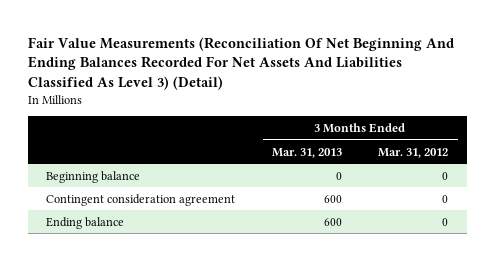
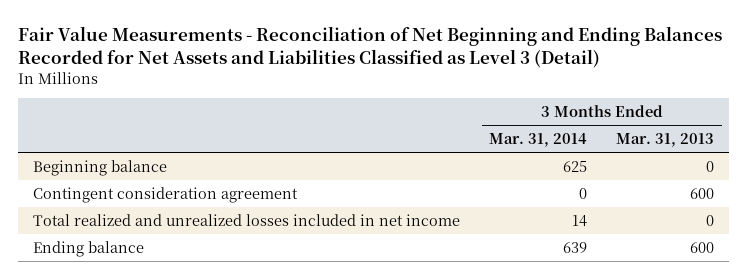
[27,36,454,90] Fair Value Measurements (Reconciliation Of Net Beginning And Ending Balances Recorded For Net Assets And Liabilities Classified As Level 3) (Detail) -> [18,25,723,68] Fair Value Measurements - Reconciliation of Net Beginning and Ending Balances Recorded for Net Assets and Liabilities Classified as Level 3 (Detail)
[378,147,449,158] Mar. 31, 2012 -> none
none -> [488,133,587,148] Mar. 31, 2014
none -> [32,213,460,226] Total realized and unrealized losses included in net income

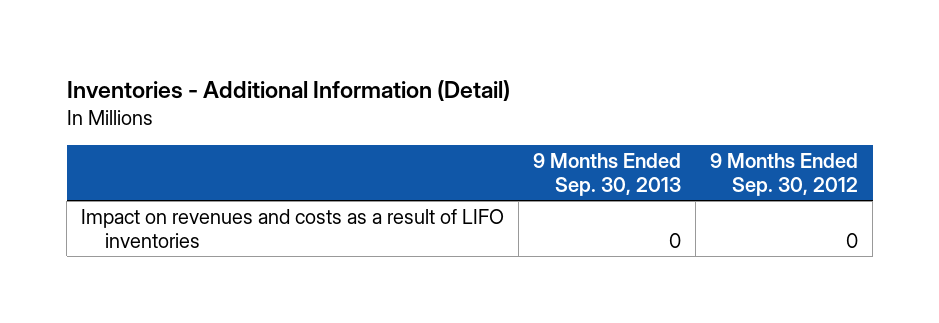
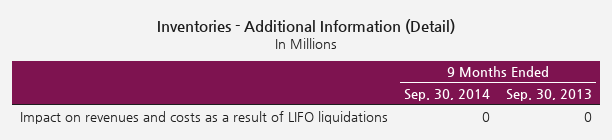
[710,152,859,197] 9 Months Ended Sep. 30, 2012 -> none
none -> [403,89,490,102] Sep. 30, 2014
[81,208,505,249] Impact on revenues and costs as a result of LIFO inventories -> [19,111,388,125] Impact on revenues and costs as a result of LIFO liquidations

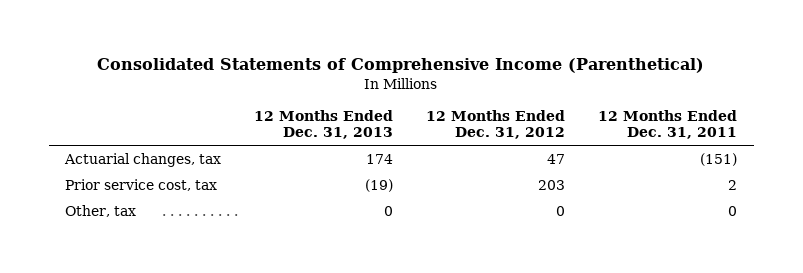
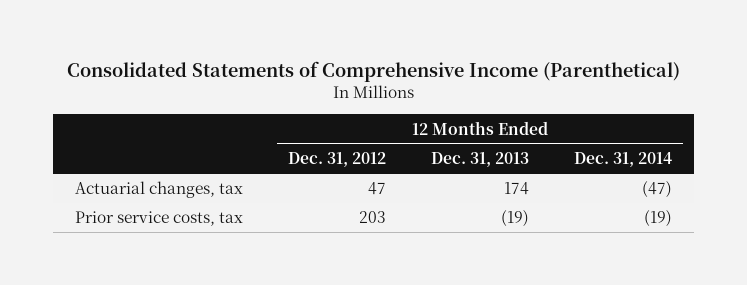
[598,110,738,140] 12 Months Ended Dec. 31, 2011 -> none
none -> [573,152,672,168] Dec. 31, 2014
[65,204,137,217] Other, tax -> none
[65,178,218,191] Prior service cost, tax -> [75,211,244,227] Prior service costs, tax

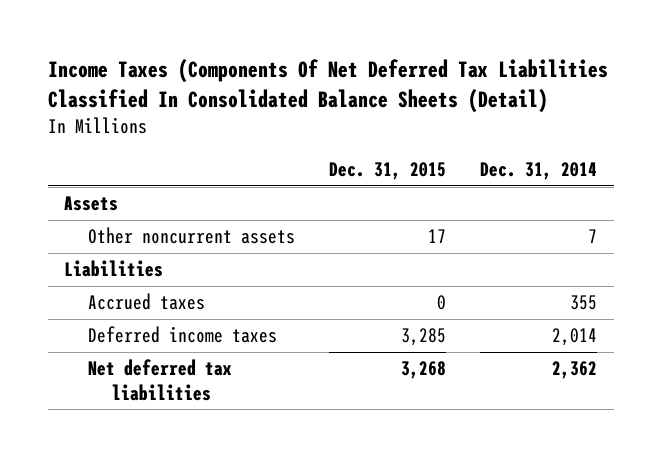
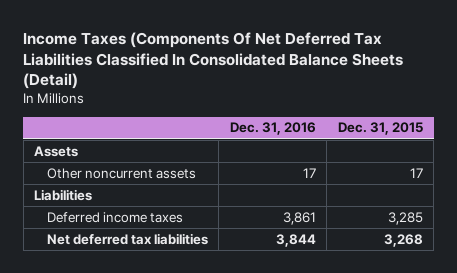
[479,161,597,180] Dec. 31, 2014 -> none
none -> [229,122,316,136] Dec. 31, 2016
[88,293,206,311] Accrued taxes -> none

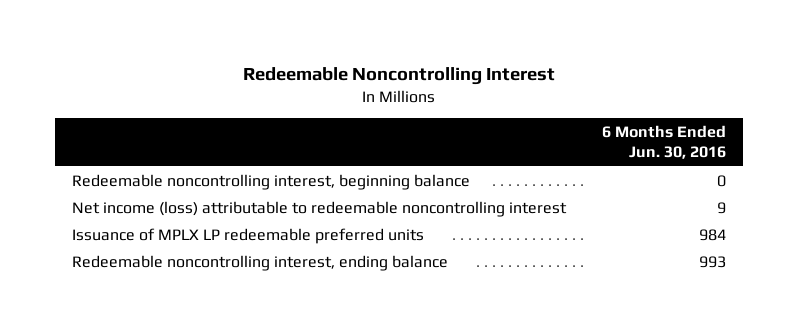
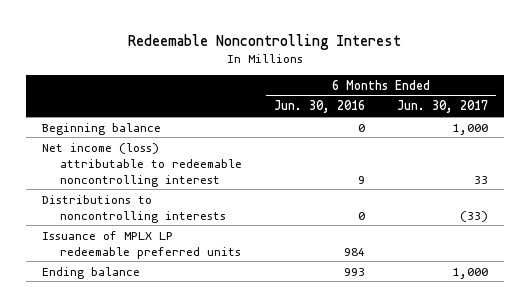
none -> [397,100,489,114] Jun. 30, 2017
[72,173,471,190] Redeemable noncontrolling interest, beginning balance -> [42,122,162,135] Beginning balance
none -> [42,194,227,223] Distributions to noncontrolling interests
[72,254,449,271] Redeemable noncontrolling interest, ending balance -> [42,266,141,279] Ending balance

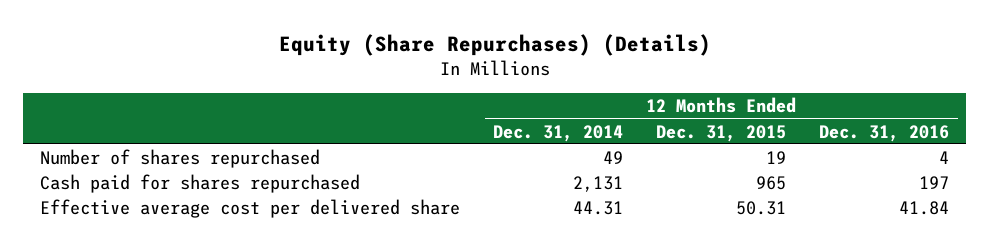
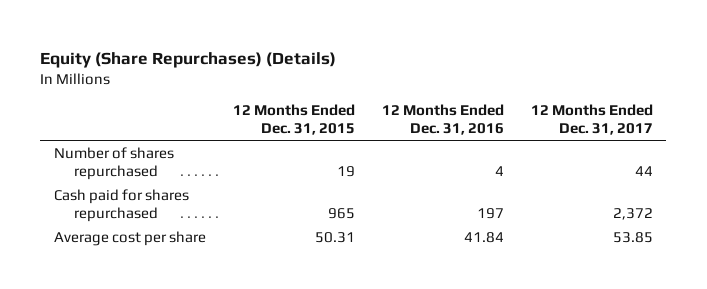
[493,124,624,142] Dec. 31, 2014 -> none
none -> [530,104,653,136] 12 Months Ended Dec. 31, 2017
[39,198,460,218] Effective average cost per delivered share -> [53,230,206,246] Average cost per share

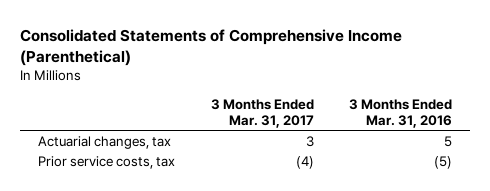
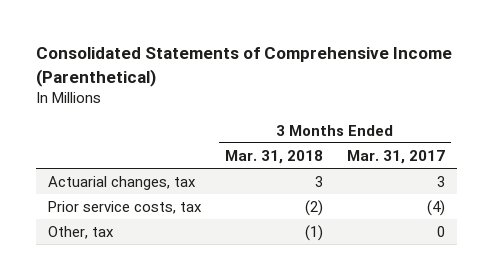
[349,98,453,128] 3 Months Ended Mar. 31, 2016 -> none
none -> [225,149,324,164] Mar. 31, 2018
none -> [48,225,115,239] Other, tax

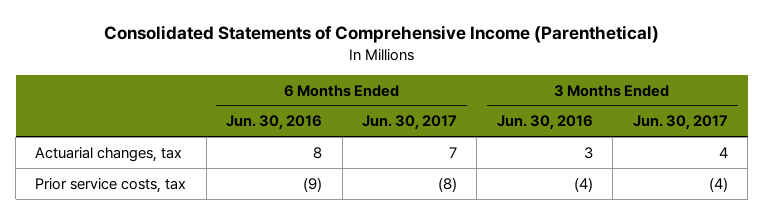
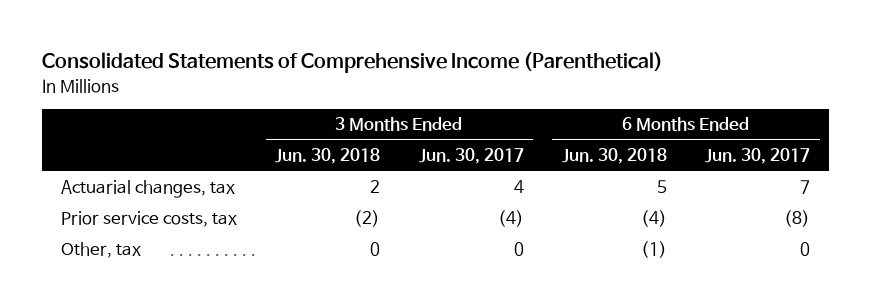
[226,115,323,131] Jun. 30, 2016 -> none
[496,115,593,131] Jun. 30, 2016 -> none
none -> [275,148,381,165] Jun. 30, 2018
none -> [561,148,667,165] Jun. 30, 2018
none -> [60,241,141,258] Other, tax

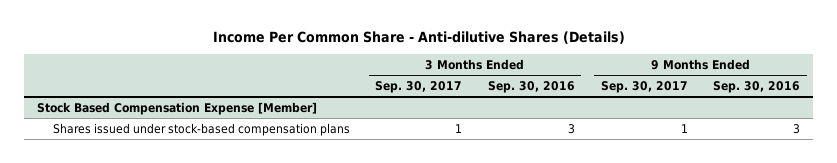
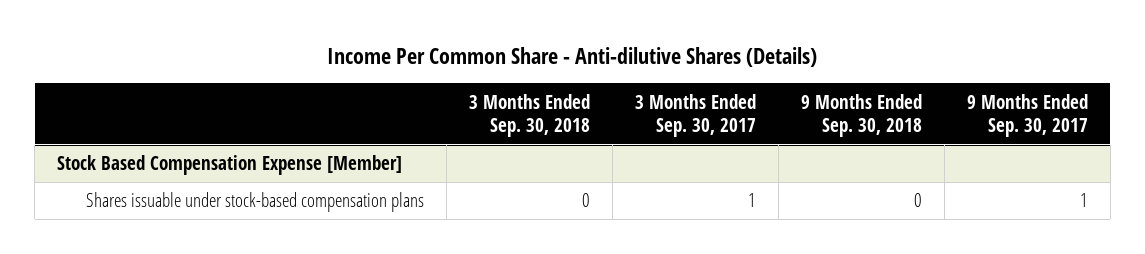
[487,81,575,94] Sep. 30, 2016 -> none
[713,81,801,94] Sep. 30, 2016 -> none
none -> [468,93,590,137] 3 Months Ended Sep. 30, 2018
none -> [800,93,922,137] 9 Months Ended Sep. 30, 2018
[52,122,350,136] Shares issued under stock-based compensation plans -> [86,192,425,213] Shares issuable under stock-based compensation plans

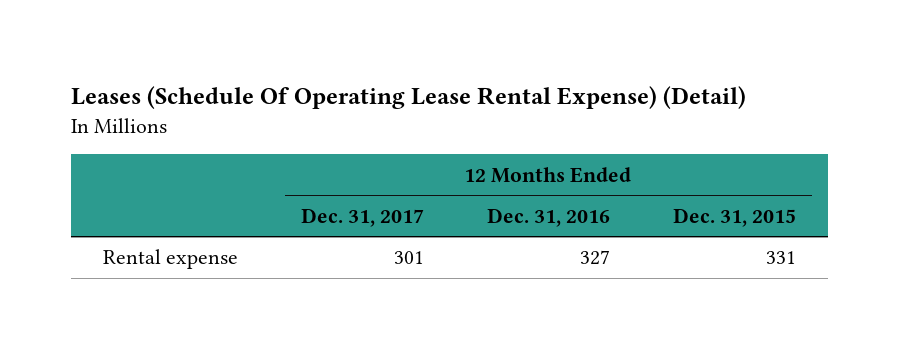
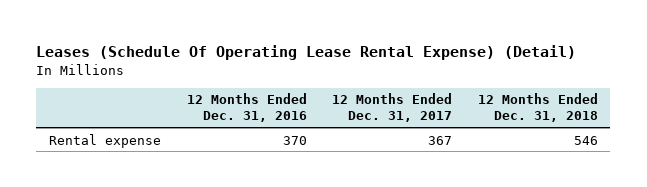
[672,207,796,227] Dec. 31, 2015 -> none
none -> [477,93,598,123] 12 Months Ended Dec. 31, 2018
[393,251,424,265] 301 -> [428,135,453,145] 367
[579,250,610,266] 327 -> [282,135,307,145] 370

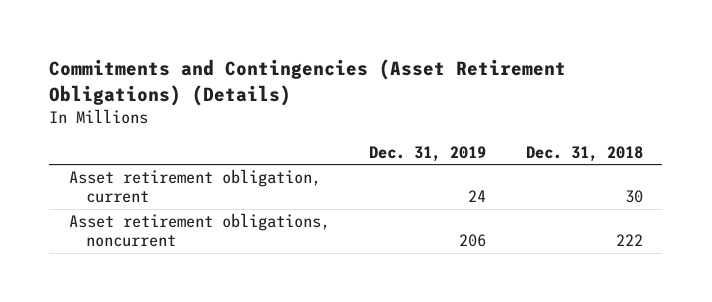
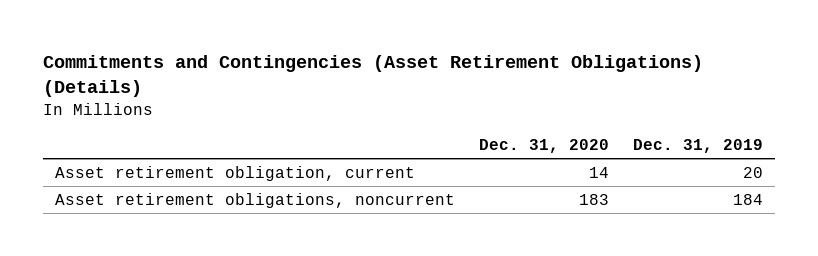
[525,145,643,162] Dec. 31, 2018 -> none
none -> [479,139,610,154] Dec. 31, 2020
[468,190,487,203] 24 -> [742,166,763,178] 20
[459,234,487,248] 206 -> [732,193,763,205] 184

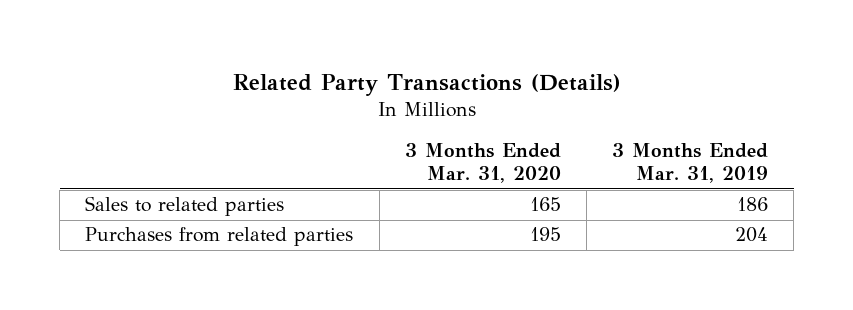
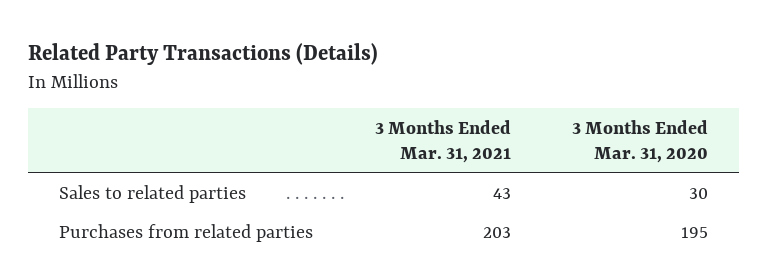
[611,142,768,184] 3 Months Ended Mar. 31, 2019 -> none
none -> [374,119,511,163] 3 Months Ended Mar. 31, 2021
[529,197,561,212] 165 -> [688,188,708,200] 30

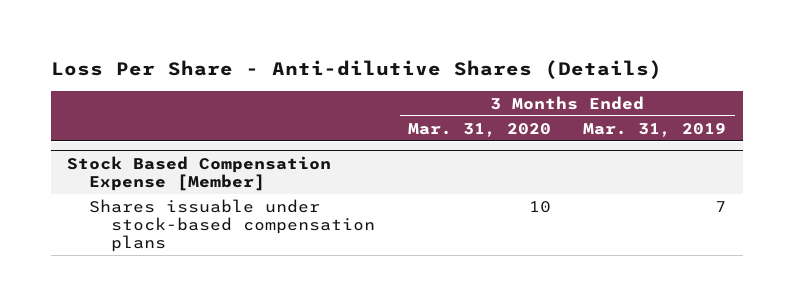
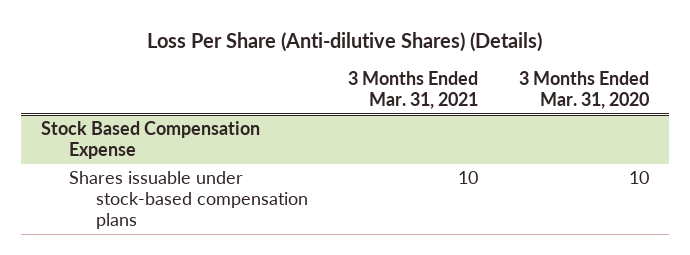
[51,60,663,80] Loss Per Share - Anti-dilutive Shares (Details) -> [146,31,542,52] Loss Per Share (Anti-dilutive Shares) (Details)
[583,122,727,137] Mar. 31, 2019 -> none
none -> [348,71,479,110] 3 Months Ended Mar. 31, 2021
[67,155,332,191] Stock Based Compensation Expense [Member] -> [41,121,261,160] Stock Based Compensation Expense

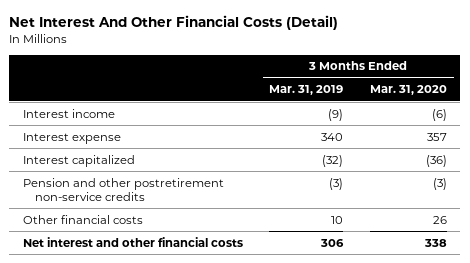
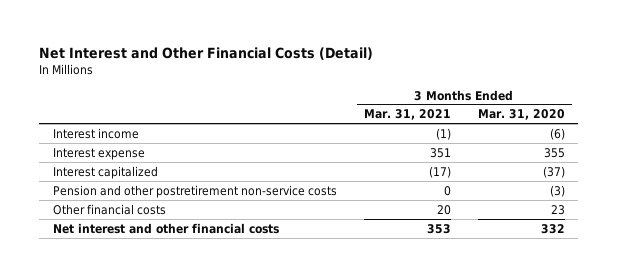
[9,15,339,31] Net Interest And Other Financial Costs (Detail) -> [39,46,374,60] Net Interest and Other Financial Costs (Detail)
[269,85,344,96] Mar. 31, 2019 -> none
none -> [363,109,451,121] Mar. 31, 2021
[426,132,447,141] 357 -> [543,147,565,158] 355
[425,154,447,167] (36) -> [542,165,565,178] (37)
[22,177,224,201] Pension and other postretirement non-service credits -> [52,184,337,198] Pension and other postretirement non-service costs
[432,215,447,224] 26 -> [550,204,565,215] 23
[423,238,447,247] 338 -> [540,223,565,234] 332

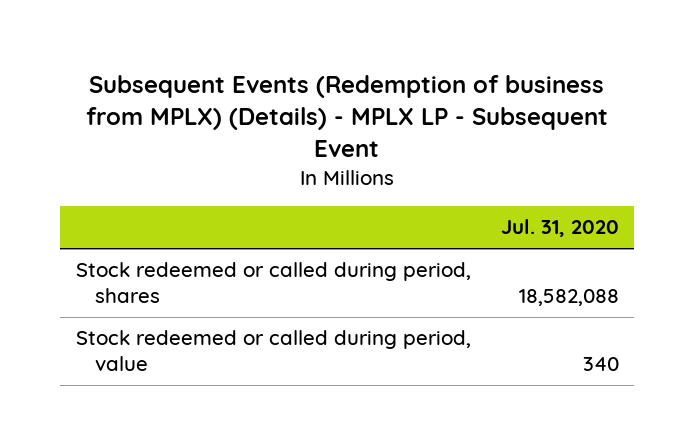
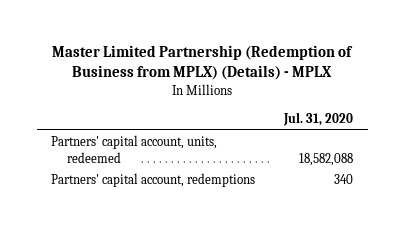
[86,74,609,158] Subsequent Events (Redemption of business from MPLX) (Details) - MPLX LP - Subsequent Event -> [52,45,354,81] Master Limited Partnership (Redemption of Business from MPLX) (Details) - MPLX
[75,262,471,304] Stock redeemed or called during period, shares -> [51,135,218,163] Partners' capital account, units, redeemed
[75,330,471,372] Stock redeemed or called during period, value -> [51,173,256,188] Partners' capital account, redemptions

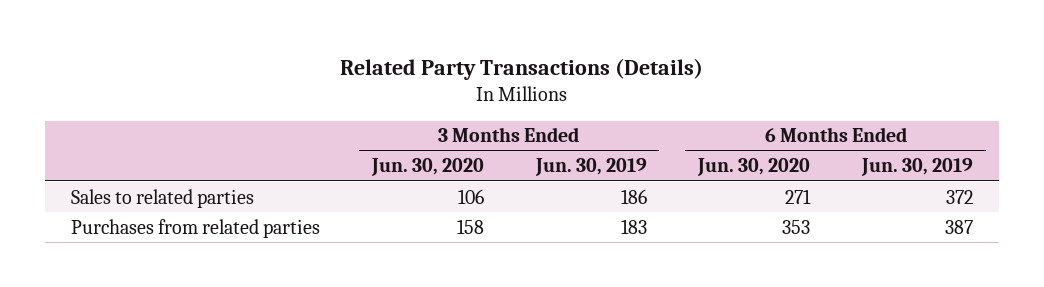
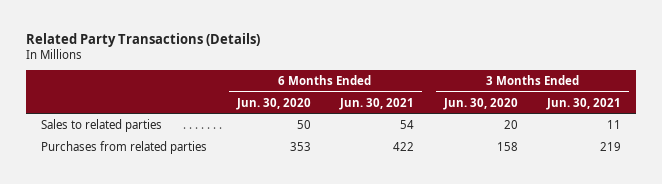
[534,158,647,177] Jun. 30, 2019 -> none
[860,158,973,177] Jun. 30, 2019 -> none
none -> [339,97,415,110] Jun. 30, 2021
none -> [546,97,622,110] Jun. 30, 2021
[457,188,484,204] 106 -> [503,119,518,129] 20
[785,188,812,204] 271 -> [296,119,311,129] 50

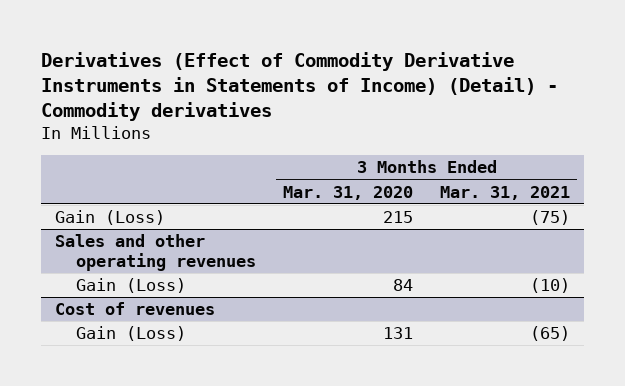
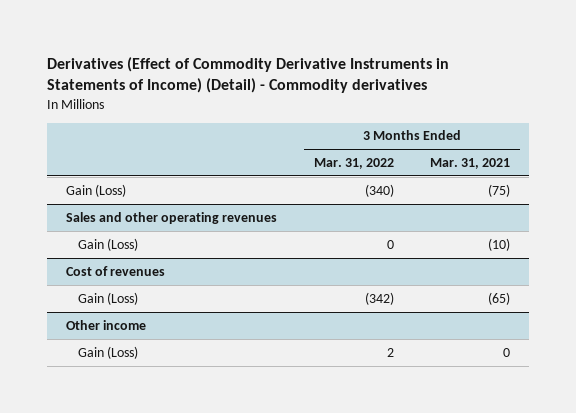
[283,185,414,200] Mar. 31, 2020 -> none
none -> [313,157,394,169] Mar. 31, 2022
none -> [65,319,146,330] Other income
none -> [78,345,139,359] Gain (Loss)

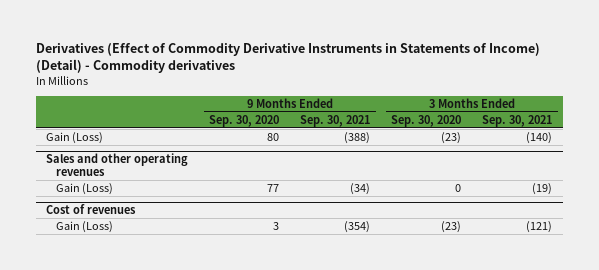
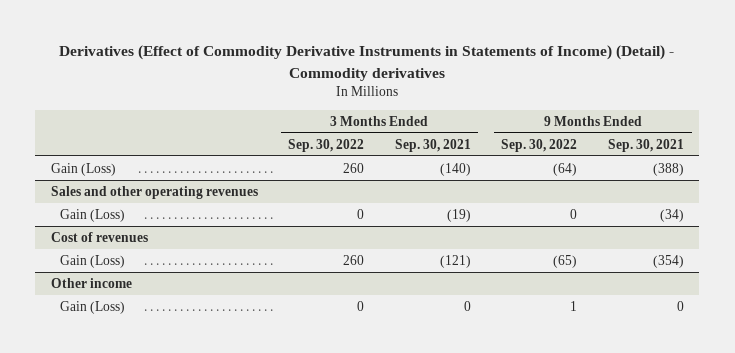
[209,114,280,127] Sep. 30, 2020 -> none
[391,114,462,127] Sep. 30, 2020 -> none
none -> [288,138,365,152] Sep. 30, 2022
none -> [501,138,578,152] Sep. 30, 2022
none -> [50,277,132,288] Other income
none -> [60,300,126,314] Gain (Loss)

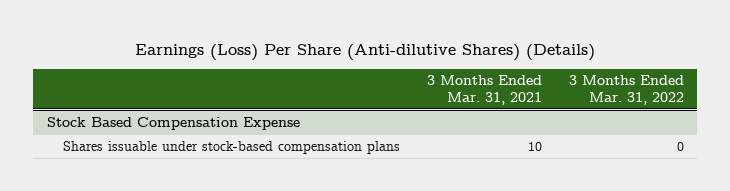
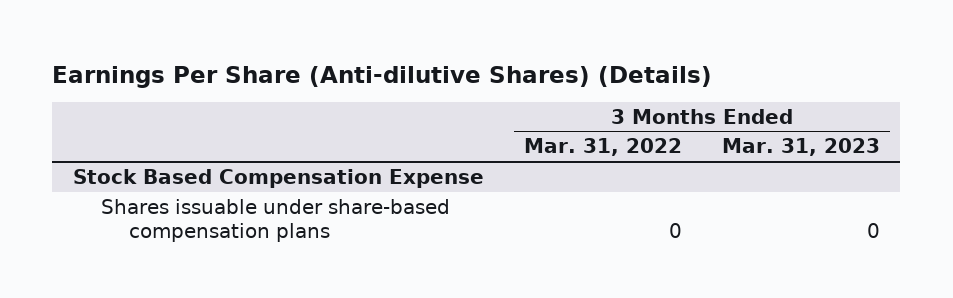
[135,43,596,61] Earnings (Loss) Per Share (Anti-dilutive Shares) (Details) -> [52,65,713,88] Earnings Per Share (Anti-dilutive Shares) (Details)
[426,75,542,105] 3 Months Ended Mar. 31, 2021 -> none
none -> [722,138,881,157] Mar. 31, 2023
[62,140,400,154] Shares issuable under stock-based compensation plans -> [100,198,450,243] Shares issuable under share-based compensation plans

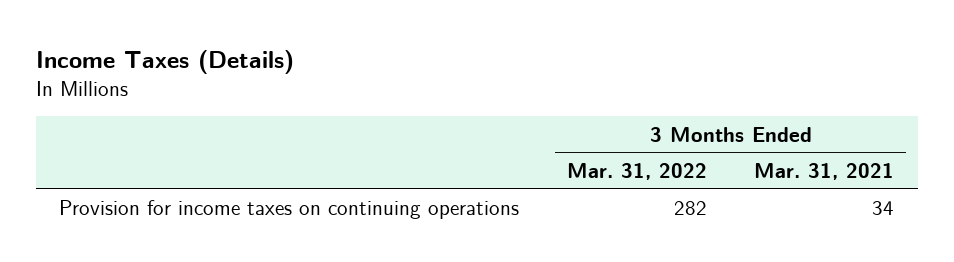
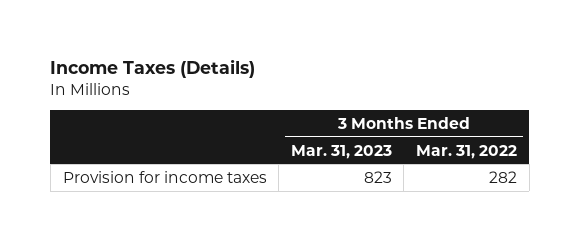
[754,162,895,180] Mar. 31, 2021 -> none
none -> [290,144,392,159] Mar. 31, 2023
[59,200,520,220] Provision for income taxes on continuing operations -> [62,170,267,183] Provision for income taxes

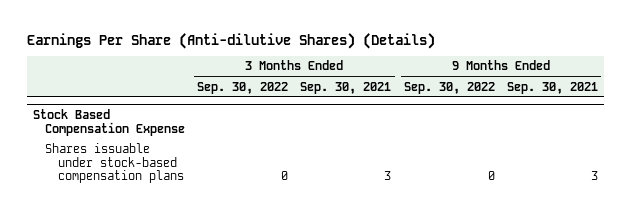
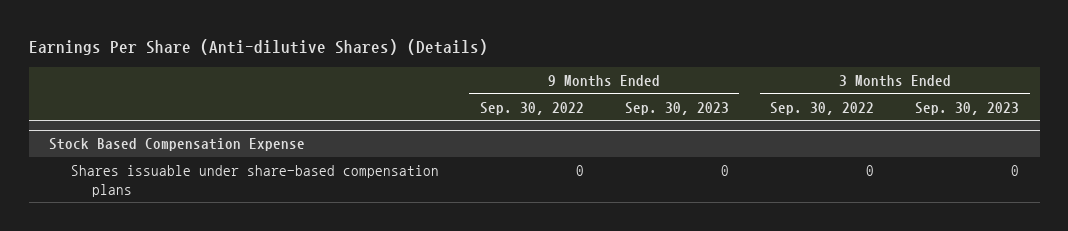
[300,81,392,94] Sep. 30, 2021 -> none
[506,81,598,94] Sep. 30, 2021 -> none
none -> [624,101,729,115] Sep. 30, 2023
none -> [915,101,1020,115] Sep. 30, 2023
[45,143,184,184] Shares issuable under stock-based compensation plans -> [70,165,439,197] Shares issuable under share-based compensation plans

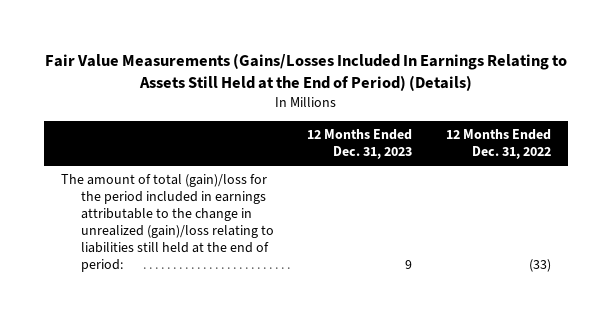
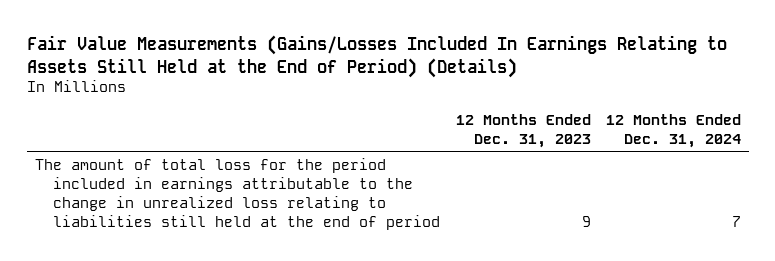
[445,129,551,160] 12 Months Ended Dec. 31, 2022 -> none
none -> [605,113,741,148] 12 Months Ended Dec. 31, 2024
[60,174,274,273] The amount of total (gain)/loss for the period included in earnings attributable to the change in unrealized (gain)/loss relating to liabilities still held at the end of period: -> [34,157,441,230] The amount of total loss for the period included in earnings attributable to the change in unrealized loss relating to liabilities still held at the end of period

